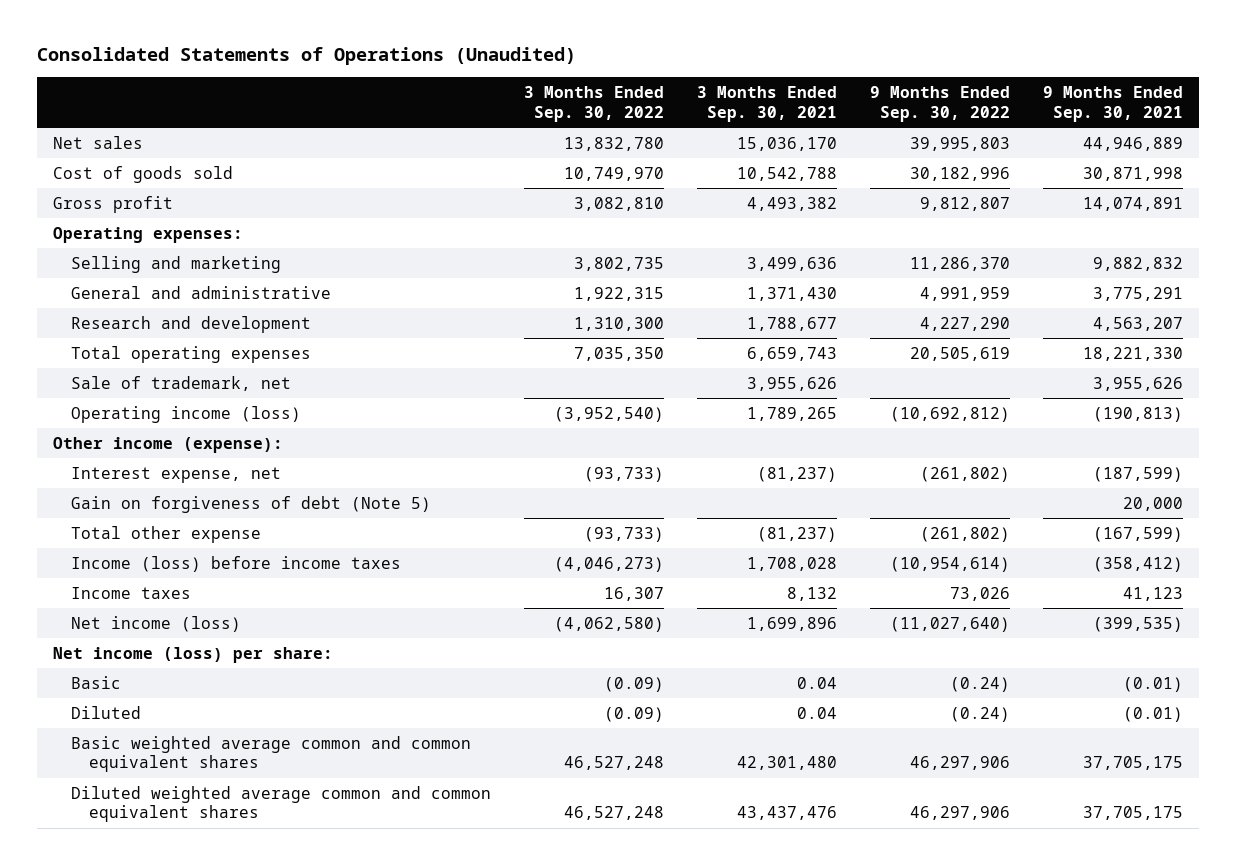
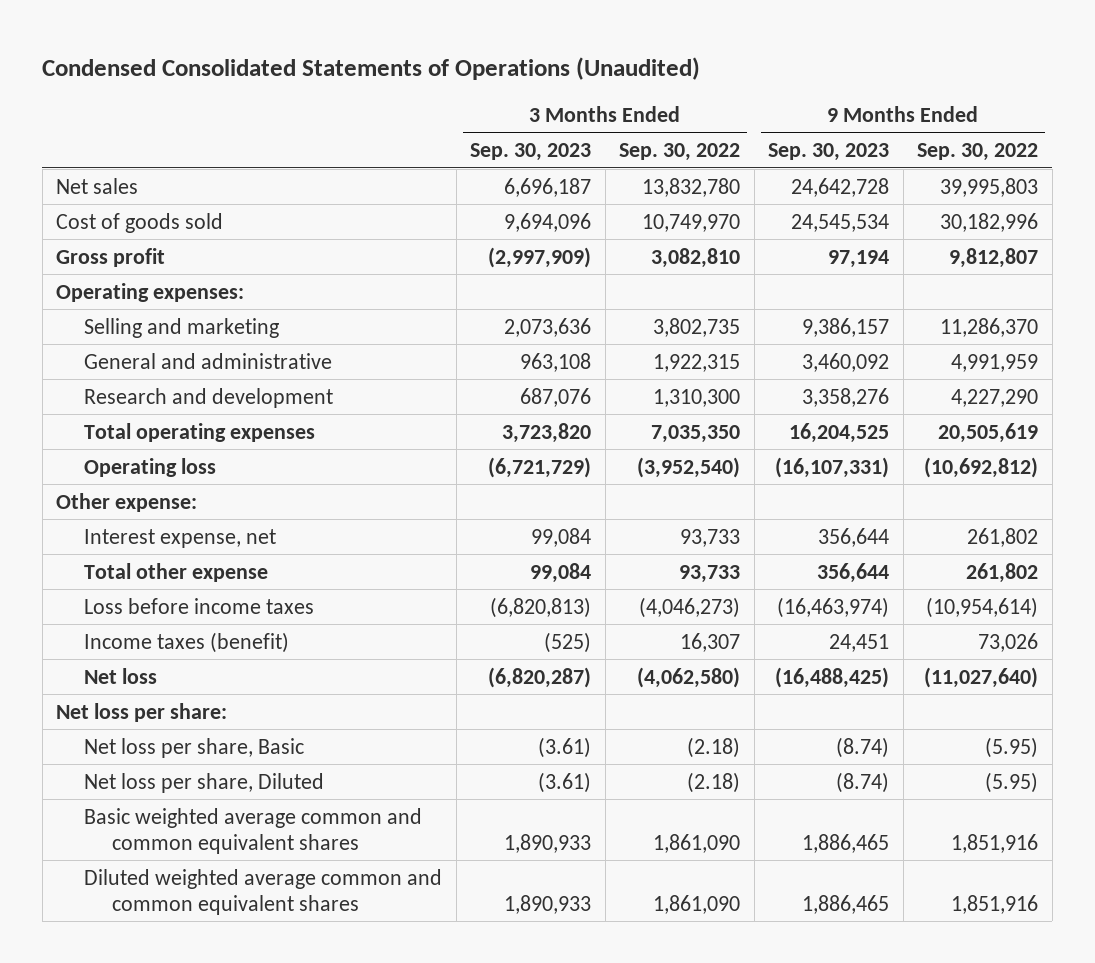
[36,47,576,66] Consolidated Statements of Operations (Unaudited) -> [42,57,701,81] Condensed Consolidated Statements of Operations (Unaudited)
[696,86,837,122] 3 Months Ended Sep. 30, 2021 -> none
[1042,86,1183,122] 9 Months Ended Sep. 30, 2021 -> none
none -> [470,143,592,162] Sep. 30, 2023
none -> [768,143,890,162] Sep. 30, 2023
[71,375,292,391] Sale of trademark, net -> none
[71,495,432,513] Gain on forgiveness of debt (Note 5) -> none
[71,405,302,423] Operating income (loss) -> [84,457,217,477] Operating loss
[52,436,283,453] Other income (expense): -> [56,492,198,512] Other expense:
[584,466,665,482] (93,733) -> [680,528,741,547] 93,733
[919,466,1010,482] (261,802) -> [967,527,1039,547] 261,802
[584,526,665,542] (93,733) -> [679,564,741,583] 93,733
[919,526,1010,542] (261,802) -> [966,562,1039,583] 261,802
[71,555,402,572] Income (loss) before income taxes -> [84,597,315,614] Loss before income taxes
[71,586,192,599] Income taxes -> [84,631,290,653] Income taxes (benefit)
[71,615,242,632] Net income (loss) -> [84,667,158,684] Net loss
[52,646,333,663] Net income (loss) per share: -> [56,702,228,722] Net loss per share:
[71,675,122,689] Basic -> [84,737,305,758] Net loss per share, Basic
[604,676,665,692] (0.09) -> [687,736,741,758] (2.18)
[949,676,1010,692] (0.24) -> [985,736,1039,758] (5.95)
[71,705,142,719] Diluted -> [84,772,325,793] Net loss per share, Diluted
[604,706,665,722] (0.09) -> [687,771,741,793] (2.18)
[949,706,1010,722] (0.24) -> [985,771,1039,793] (5.95)
[564,756,665,771] 46,527,248 -> [653,833,741,853] 1,861,090
[909,756,1010,771] 46,297,906 -> [951,833,1039,853] 1,851,916
[564,806,665,821] 46,527,248 -> [653,894,741,914] 1,861,090
[909,806,1010,821] 46,297,906 -> [951,894,1039,914] 1,851,916

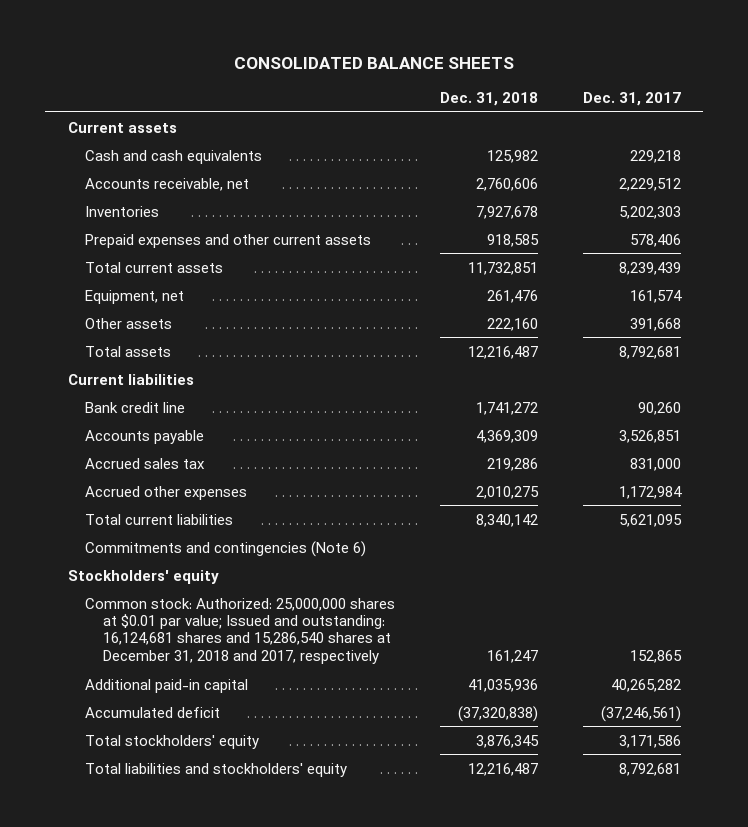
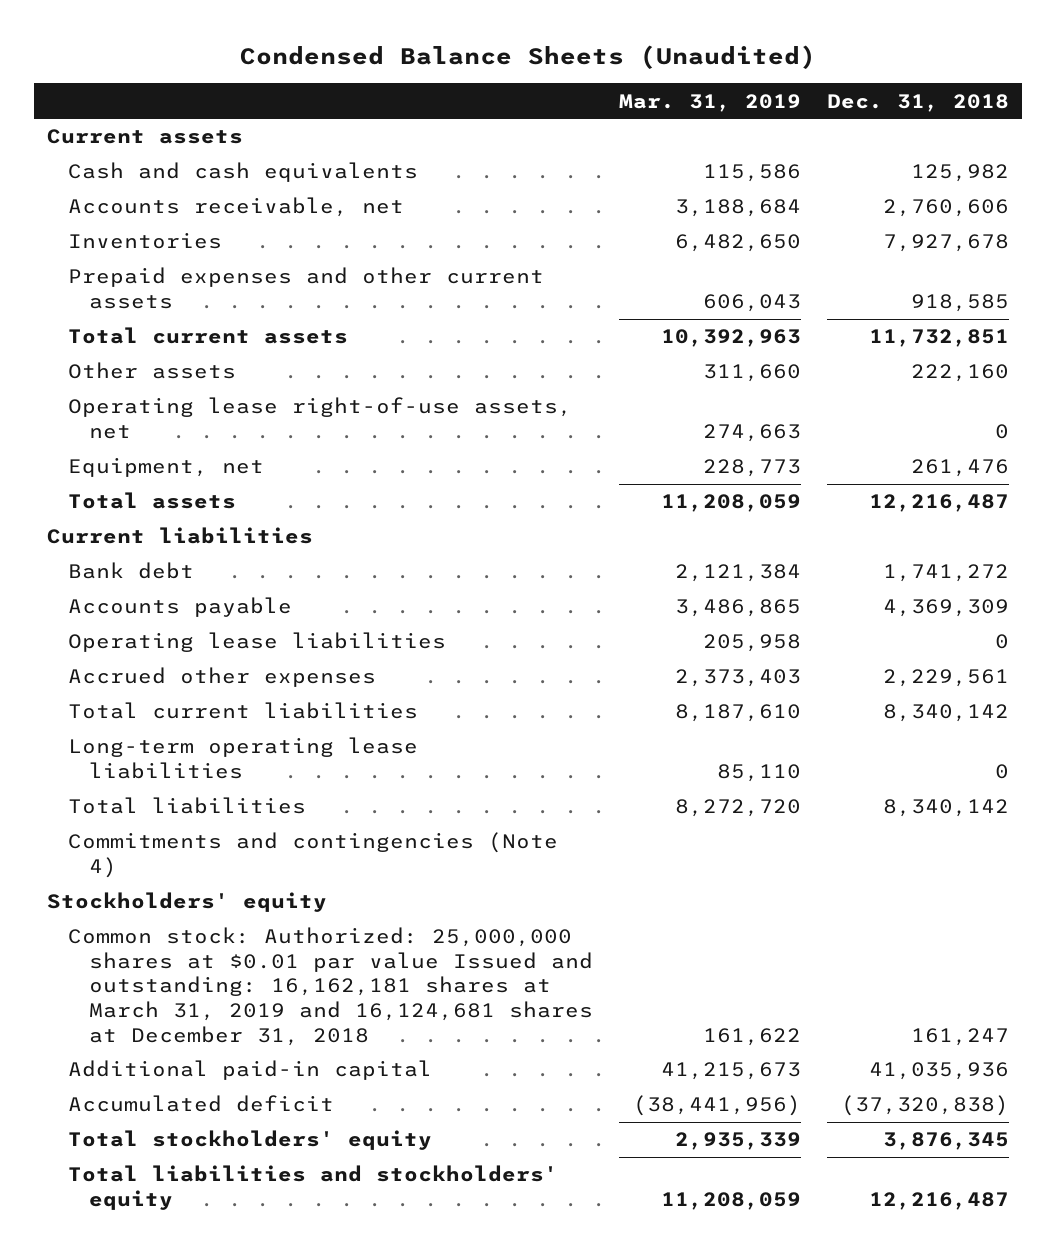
[234,56,515,69] CONSOLIDATED BALANCE SHEETS -> [239,44,816,69] Condensed Balance Sheets (Unaudited)
[582,91,681,106] Dec. 31, 2017 -> none
none -> [619,93,802,112] Mar. 31, 2019
none -> [67,397,572,439] Operating lease right-of-use assets, net
[85,289,185,304] Equipment, net -> [67,457,264,478] Equipment, net
[85,401,186,413] Bank credit line -> [67,562,194,580] Bank debt
[85,457,206,469] Accrued sales tax -> none
none -> [67,632,446,653] Operating lease liabilities
[475,485,539,499] 2,010,275 -> [882,669,1009,688] 2,229,561
none -> [67,737,418,779] Long-term operating lease liabilities
none -> [67,797,306,815] Total liabilities
[85,540,367,557] Commitments and contingencies (Note 6) -> [67,832,558,878] Commitments and contingencies (Note 4)
[85,597,396,664] Common stock: Authorized: 25,000,000 shares at $0.01 par value; Issued and outstanding: 16,124,681 shares and 15,286,540 shares at December 31, 2018 and 2017, respectively -> [67,927,594,1046] Common stock: Authorized: 25,000,000 shares at $0.01 par value Issued and outstanding: 16,162,181 shares at March 31, 2019 and 16,124,681 shares at December 31, 2018

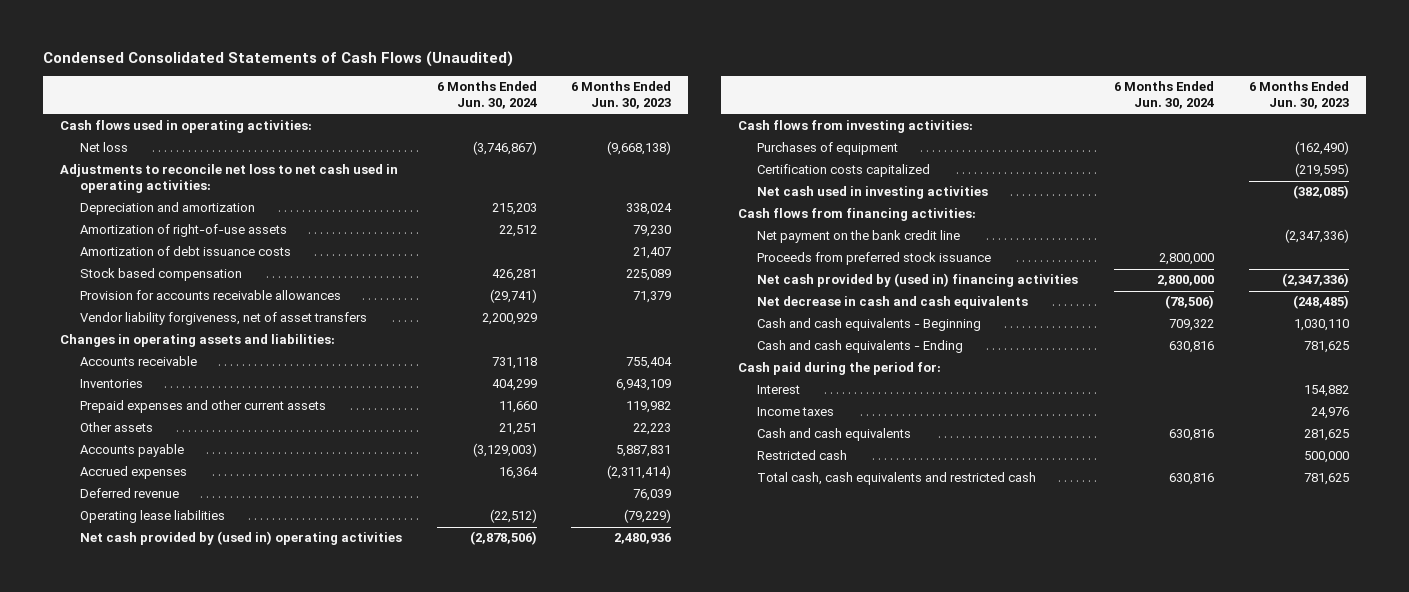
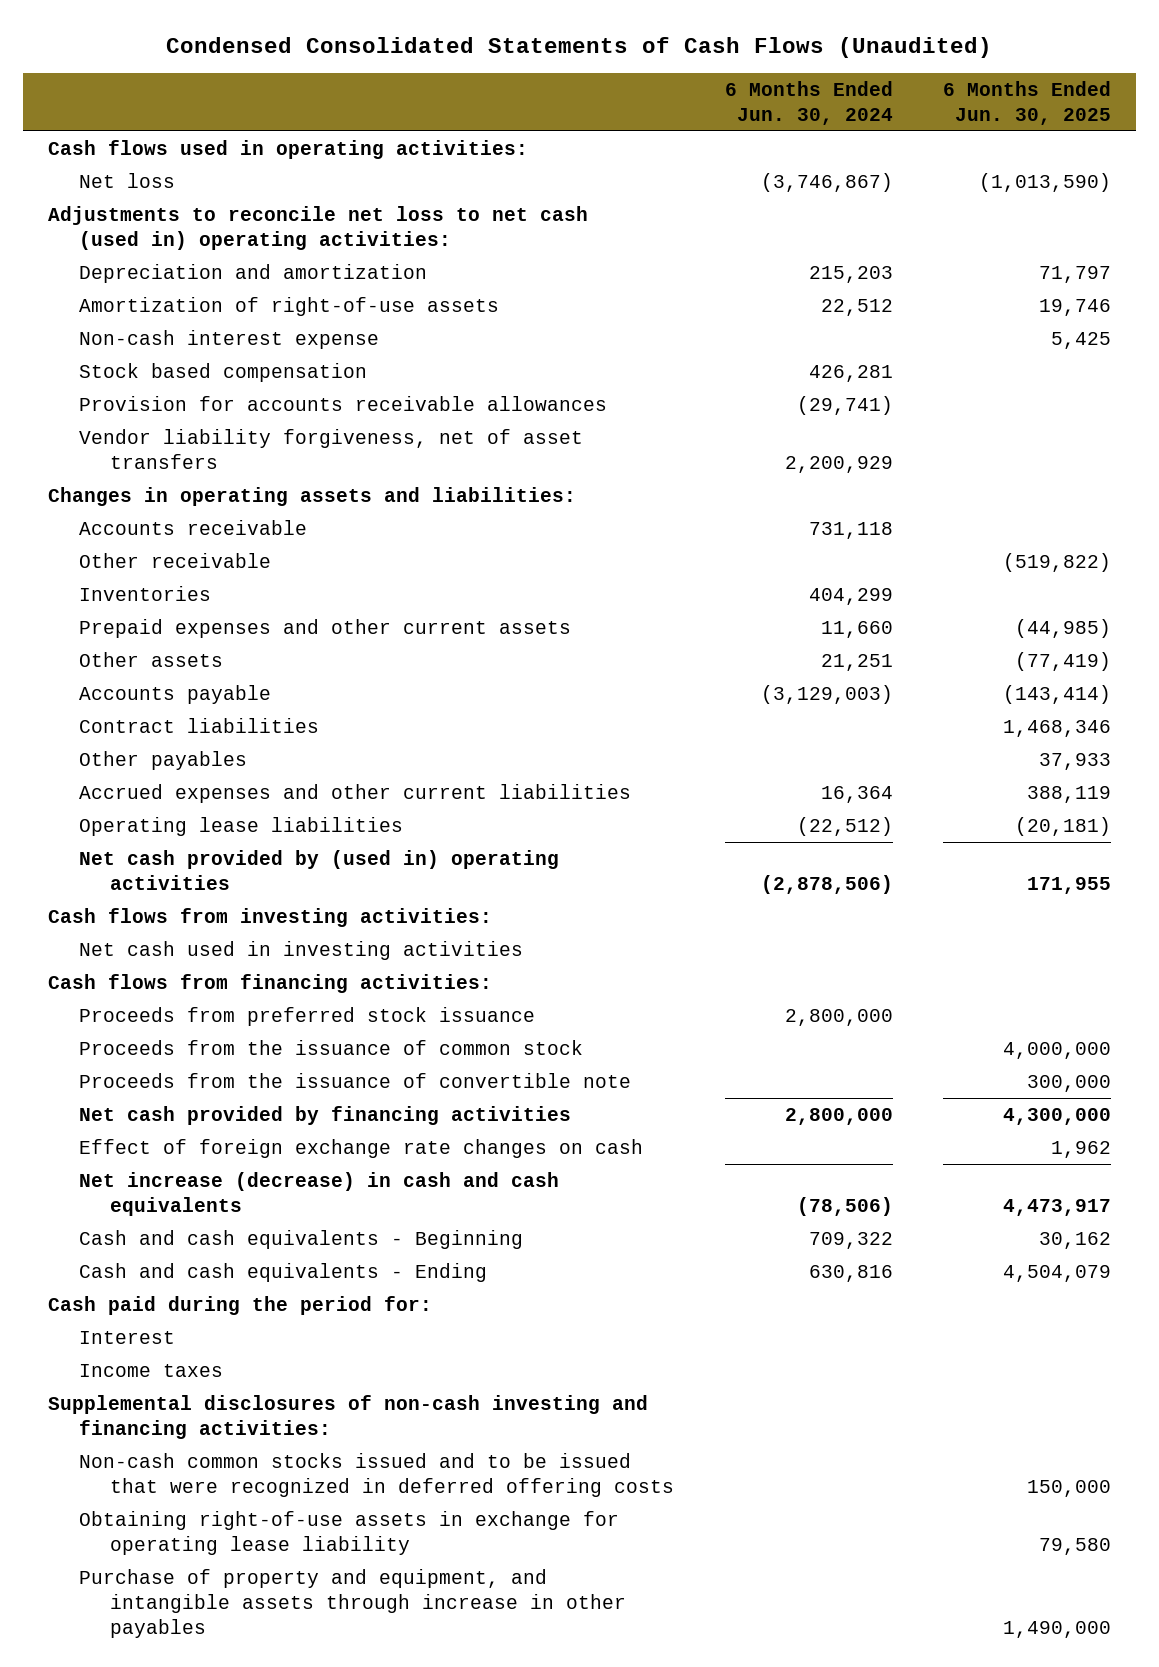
[571,81,672,110] 6 Months Ended Jun. 30, 2023 -> none
none -> [942,80,1111,125] 6 Months Ended Jun. 30, 2025
[60,164,399,194] Adjustments to reconcile net loss to net cash used in operating activities: -> [47,206,588,250] Adjustments to reconcile net loss to net cash (used in) operating activities:
[80,246,292,257] Amortization of debt issuance costs -> [79,330,380,350] Non-cash interest expense
none -> [79,553,272,569] Other receivable
[80,488,180,499] Deferred revenue -> none
none -> [79,718,320,734] Contract liabilities
none -> [79,751,248,771] Other payables
[80,466,188,480] Accrued expenses -> [79,784,632,804] Accrued expenses and other current liabilities
[757,142,899,156] Purchases of equipment -> none
[757,164,931,178] Certification costs capitalized -> none
[757,230,961,244] Net payment on the bank credit line -> none
none -> [79,1040,584,1056] Proceeds from the issuance of common stock
none -> [79,1073,632,1089] Proceeds from the issuance of convertible note
[757,273,1079,288] Net cash provided by (used in) financing activities -> [79,1106,572,1126] Net cash provided by financing activities
none -> [79,1139,644,1159] Effect of foreign exchange rate changes on cash
[757,296,1029,310] Net decrease in cash and cash equivalents -> [79,1172,560,1216] Net increase (decrease) in cash and cash equivalents
[757,428,912,442] Cash and cash equivalents -> none
[757,450,848,461] Restricted cash -> none
[757,472,1037,486] Total cash, cash equivalents and restricted cash -> none
none -> [47,1395,648,1439] Supplemental disclosures of non-cash investing and financing activities:
none -> [79,1453,675,1497] Non-cash common stocks issued and to be issued that were recognized in deferred offering costs
none -> [79,1511,620,1555] Obtaining right-of-use assets in exchange for operating lease liability
none -> [79,1569,627,1638] Purchase of property and equipment, and intangible assets through increase in other payables

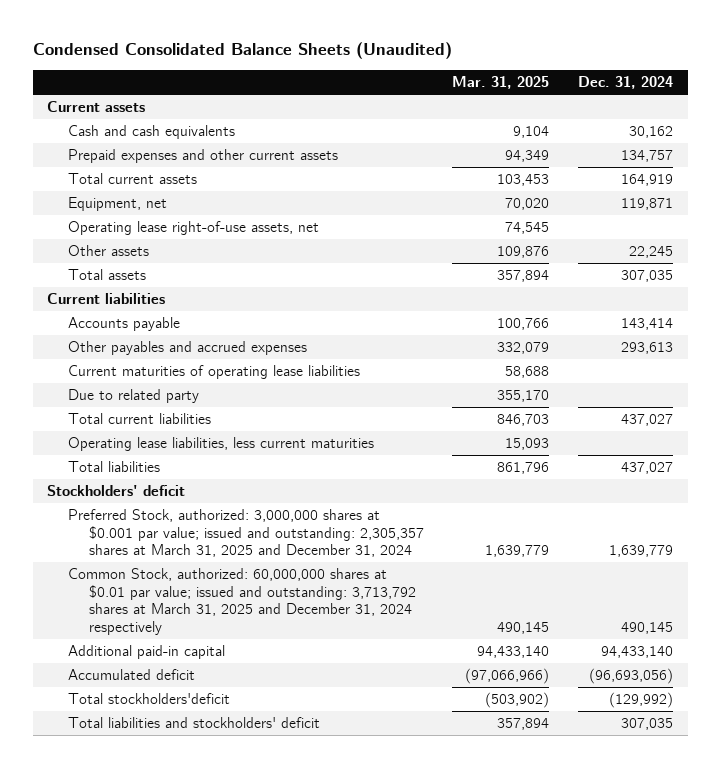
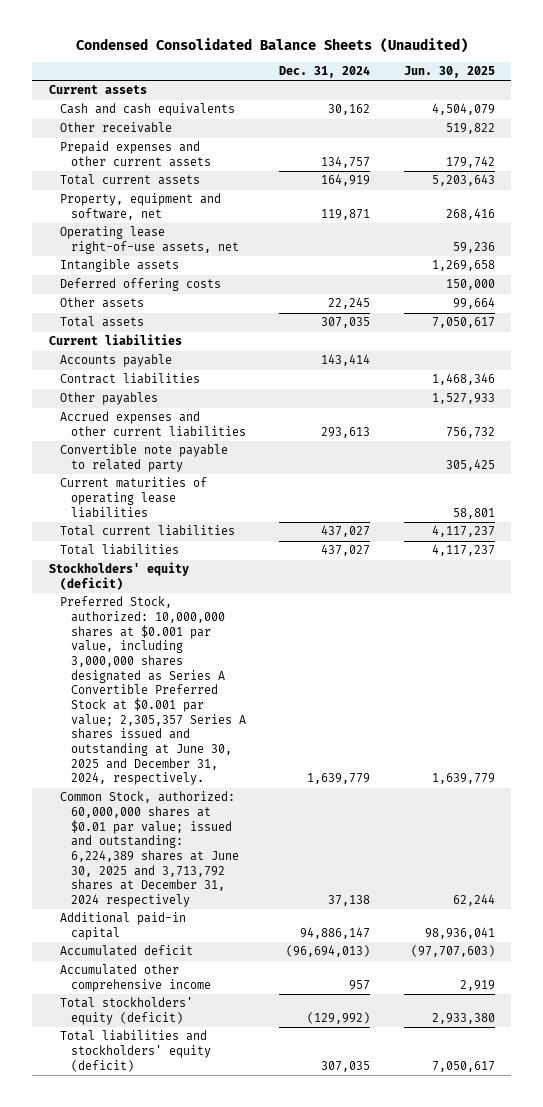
[452,76,550,90] Mar. 31, 2025 -> none
none -> [403,65,495,78] Jun. 30, 2025
none -> [59,122,172,134] Other receivable
[67,197,167,212] Equipment, net -> [59,193,221,220] Property, equipment and software, net
none -> [59,259,179,273] Intangible assets
none -> [59,278,221,292] Deferred offering costs
none -> [59,373,200,385] Contract liabilities
none -> [59,392,158,406] Other payables
[67,341,307,356] Other payables and accrued expenses -> [59,411,247,437] Accrued expenses and other current liabilities
none -> [59,444,228,472] Convertible note payable to related party
[67,389,199,404] Due to related party -> none
[67,437,374,452] Operating lease liabilities, less current maturities -> none
[46,485,185,497] Stockholders' deficit -> [48,562,189,590] Stockholders' equity (deficit)
[67,509,424,558] Preferred Stock, authorized: 3,000,000 shares at $0.001 par value; issued and outstanding: 2,305,357 shares at March 31, 2025 and December 31, 2024 -> [59,596,247,786] Preferred Stock, authorized: 10,000,000 shares at $0.001 par value, including 3,000,000 shares designated as Series A Convertible Preferred Stock at $0.001 par value; 2,305,357 Series A shares issued and outstanding at June 30, 2025 and December 31, 2024, respectively.
[67,568,416,635] Common Stock, authorized: 60,000,000 shares at $0.01 par value; issued and outstanding: 3,713,792 shares at March 31, 2025 and December 31, 2024 respectively -> [59,791,240,907] Common Stock, authorized: 60,000,000 shares at $0.01 par value; issued and outstanding: 6,224,389 shares at June 30, 2025 and 3,713,792 shares at December 31, 2024 respectively
[621,621,674,634] 490,145 -> [328,894,371,906] 37,138
[601,646,674,659] 94,433,140 -> [300,926,371,939] 94,886,147
[589,668,674,685] (96,693,056) -> [286,945,371,958] (96,694,013)
none -> [59,964,212,992] Accumulated other comprehensive income
[67,693,230,705] Total stockholders'deficit -> [59,997,193,1025] Total stockholders' equity (deficit)
[67,717,320,729] Total liabilities and stockholders' deficit -> [59,1030,212,1072] Total liabilities and stockholders' equity (deficit)

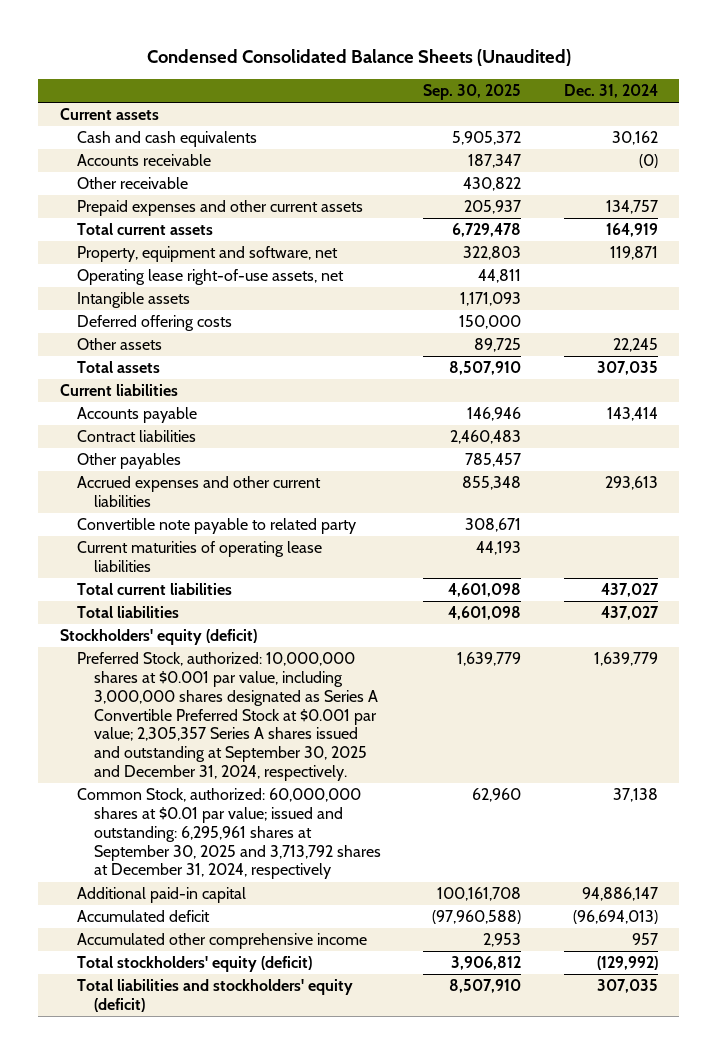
[403,65,495,78] Jun. 30, 2025 -> none
none -> [423,84,522,101] Sep. 30, 2025
none -> [76,154,211,167] Accounts receivable
[59,596,247,786] Preferred Stock, authorized: 10,000,000 shares at $0.001 par value, including 3,000,000 shares designated as Series A Convertible Preferred Stock at $0.001 par value; 2,305,357 Series A shares issued and outstanding at June 30, 2025 and December 31, 2024, respectively. -> [76,652,378,782] Preferred Stock, authorized: 10,000,000 shares at $0.001 par value, including 3,000,000 shares designated as Series A Convertible Preferred Stock at $0.001 par value; 2,305,357 Series A shares issued and outstanding at September 30, 2025 and December 31, 2024, respectively.
[59,791,240,907] Common Stock, authorized: 60,000,000 shares at $0.01 par value; issued and outstanding: 6,224,389 shares at June 30, 2025 and 3,713,792 shares at December 31, 2024 respectively -> [76,788,381,880] Common Stock, authorized: 60,000,000 shares at $0.01 par value; issued and outstanding: 6,295,961 shares at September 30, 2025 and 3,713,792 shares at December 31, 2024, respectively

